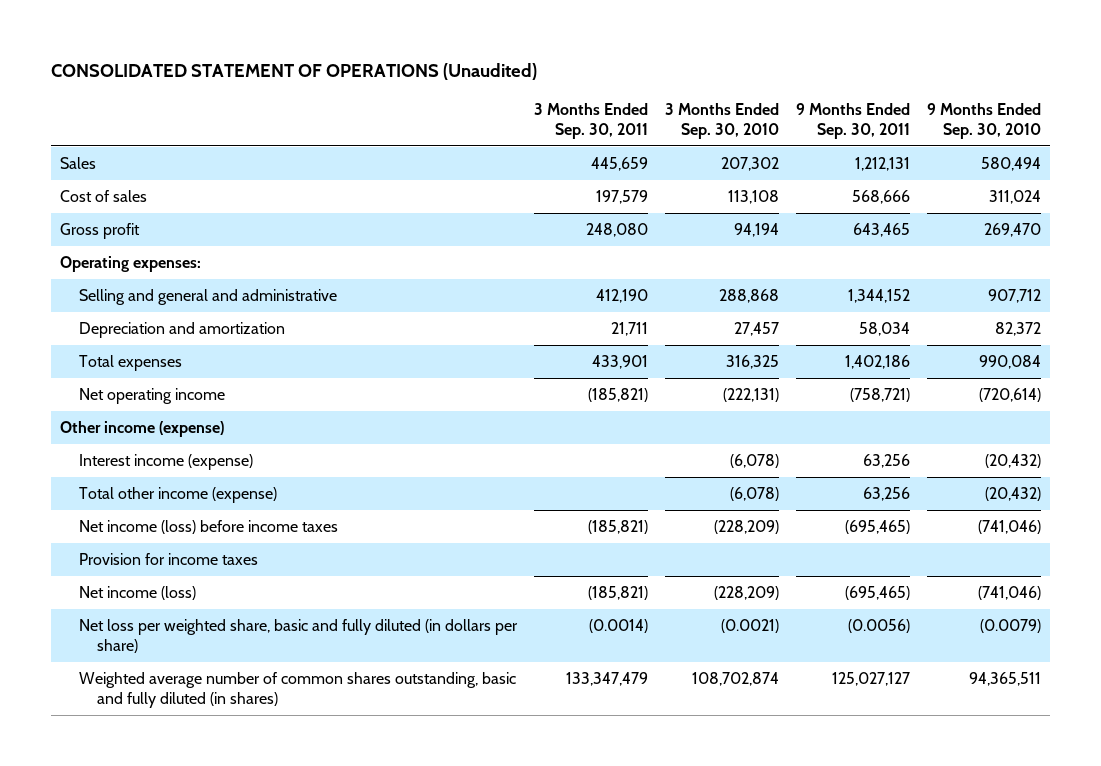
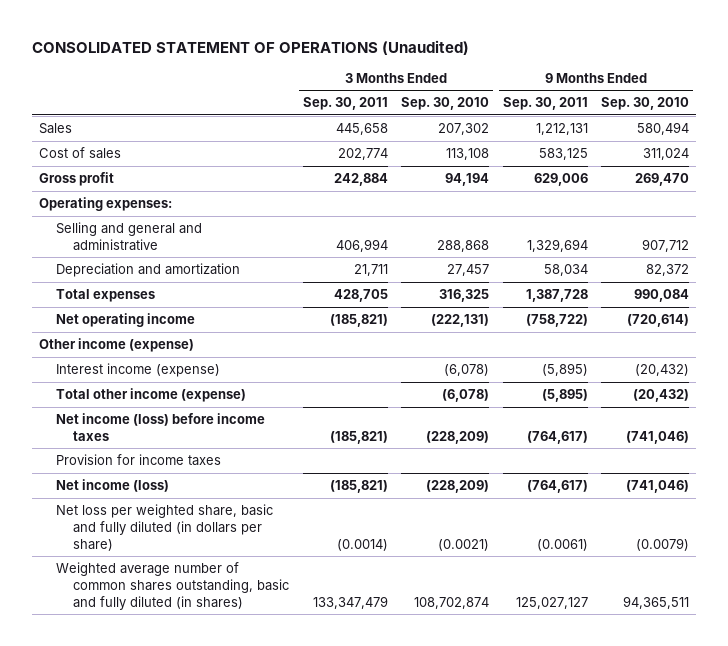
[590,156,648,171] 445,659 -> [335,123,388,136] 445,658
[595,189,648,204] 197,579 -> [337,148,388,161] 202,774
[852,189,911,204] 568,666 -> [538,148,588,161] 583,125
[585,222,648,237] 248,080 -> [333,173,388,187] 242,884
[853,222,911,237] 643,465 -> [533,173,588,187] 629,006
[595,288,648,303] 412,190 -> [335,238,388,252] 406,994
[848,288,911,303] 1,344,152 -> [526,238,588,252] 1,329,694
[591,354,648,369] 433,901 -> [333,289,388,303] 428,705
[845,354,911,369] 1,402,186 -> [525,289,588,303] 1,387,728
[850,387,911,402] (758,721) -> [525,314,588,328] (758,722)
[863,453,911,468] 63,256 -> [541,363,588,377] (5,895)
[863,486,911,501] 63,256 -> [541,389,588,403] (5,895)
[845,519,911,534] (695,465) -> [526,430,588,444] (764,617)
[845,585,911,600] (695,465) -> [526,480,588,494] (764,617)
[848,618,911,633] (0.0056) -> [536,538,588,551] (0.0061)

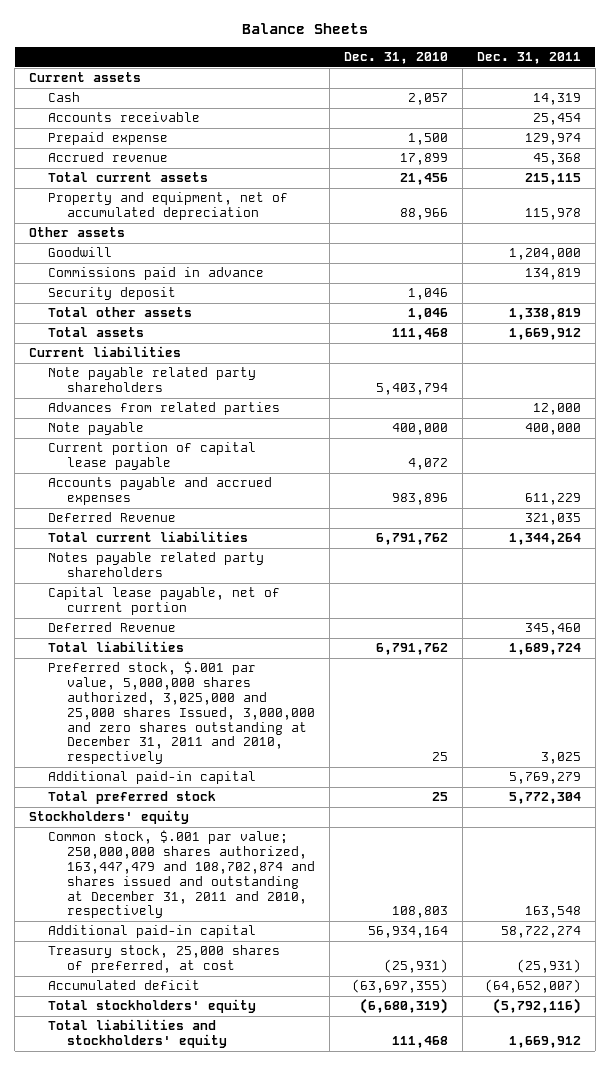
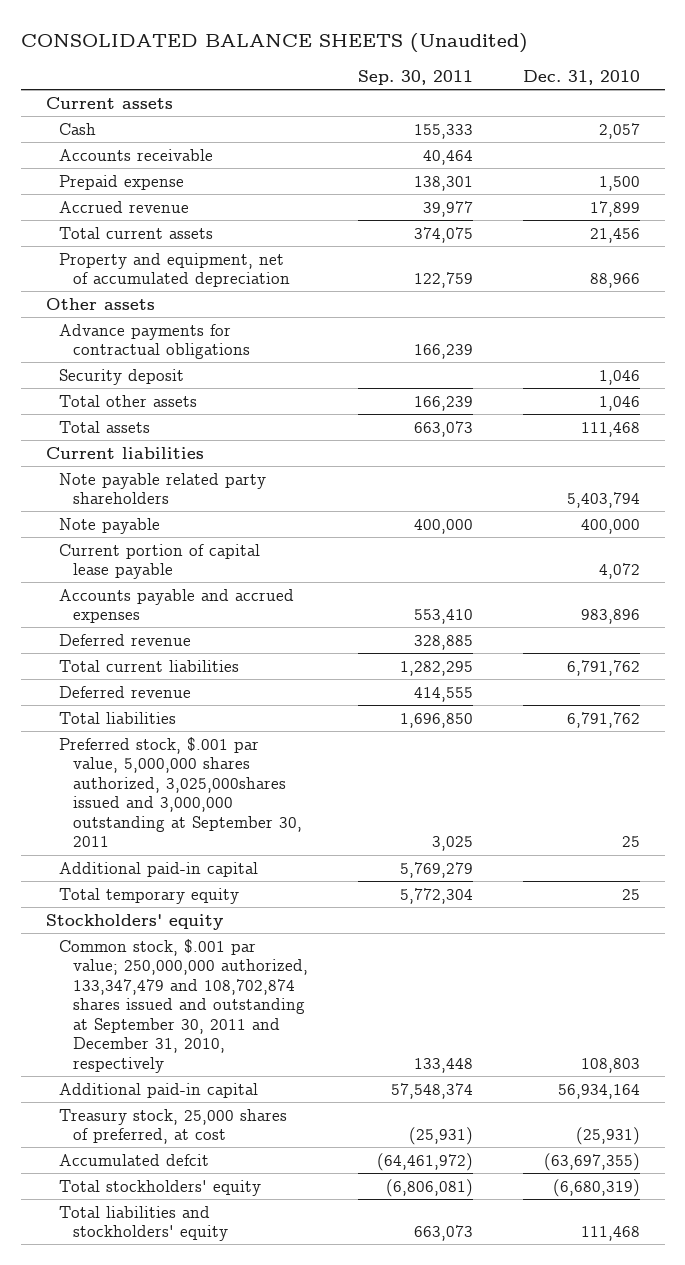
[242,23,369,35] Balance Sheets -> [20,32,528,53] CONSOLIDATED BALANCE SHEETS (Unaudited)
[476,52,581,65] Dec. 31, 2011 -> none
none -> [357,70,473,86] Sep. 30, 2011
[48,247,113,258] Goodwill -> none
[48,267,265,281] Commissions paid in advance -> none
none -> [59,323,251,360] Advance payments for contractual obligations
[48,402,281,416] Advances from related parties -> none
[48,512,177,523] Deferred Revenue -> [59,633,192,646] Deferred revenue
[48,552,265,578] Notes payable related party shareholders -> none
[48,587,281,616] Capital lease payable, net of current portion -> none
[48,622,177,633] Deferred Revenue -> [59,685,192,698] Deferred revenue
[48,661,316,765] Preferred stock, $.001 par value, 5,000,000 shares authorized, 3,025,000 and 25,000 shares Issued, 3,000,000 and zero shares outstanding at December 31, 2011 and 2010, respectively -> [59,736,303,848] Preferred stock, $.001 par value, 5,000,000 shares authorized, 3,025,000shares issued and 3,000,000 outstanding at September 30, 2011
[48,791,217,805] Total preferred stock -> [59,887,240,904] Total temporary equity
[48,830,316,919] Common stock, $.001 par value; 250,000,000 shares authorized, 163,447,479 and 108,702,874 and shares issued and outstanding at December 31, 2011 and 2010, respectively -> [59,938,309,1073] Common stock, $.001 par value; 250,000,000 authorized, 133,347,479 and 108,702,874 shares issued and outstanding at September 30, 2011 and December 31, 2010, respectively
[48,980,201,991] Accumulated deficit -> [59,1153,210,1166] Accumulated defcit

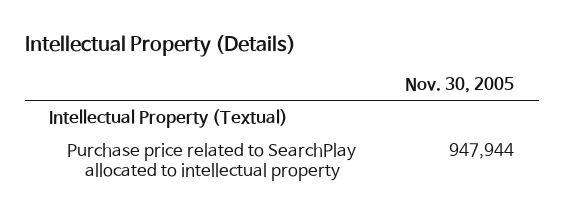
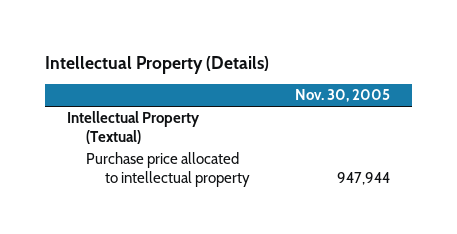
[67,143,357,182] Purchase price related to SearchPlay allocated to intellectual property -> [86,152,251,188] Purchase price allocated to intellectual property

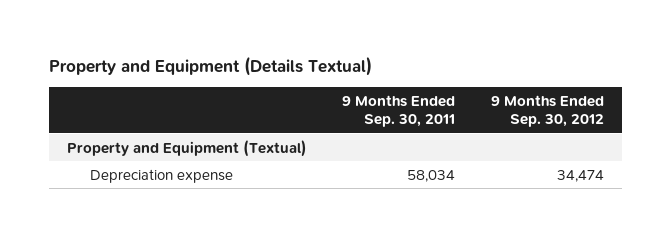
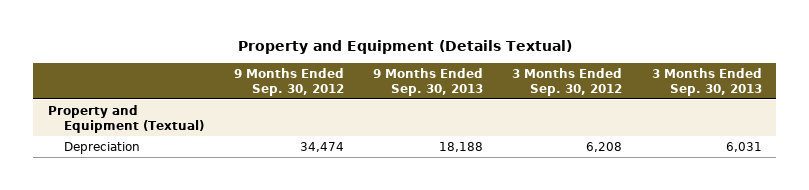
[342,94,456,128] 9 Months Ended Sep. 30, 2011 -> none
none -> [373,68,484,96] 9 Months Ended Sep. 30, 2013
none -> [512,68,623,96] 3 Months Ended Sep. 30, 2012
none -> [651,68,762,96] 3 Months Ended Sep. 30, 2013
[90,168,234,183] Depreciation expense -> [64,141,141,154] Depreciation

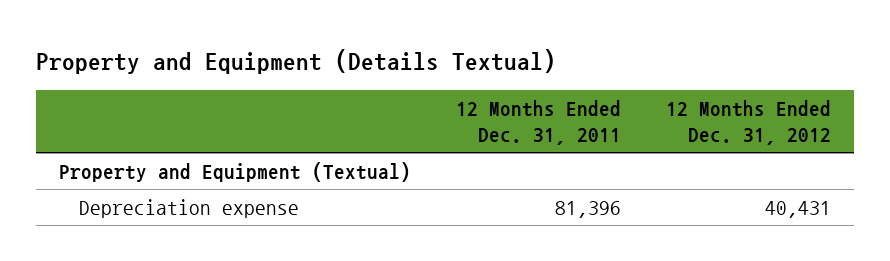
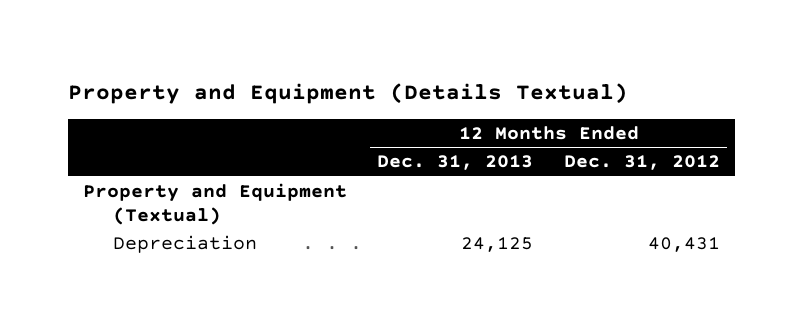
[455,99,621,146] 12 Months Ended Dec. 31, 2011 -> none
none -> [377,155,534,171] Dec. 31, 2013
[78,198,299,218] Depreciation expense -> [112,235,257,254] Depreciation

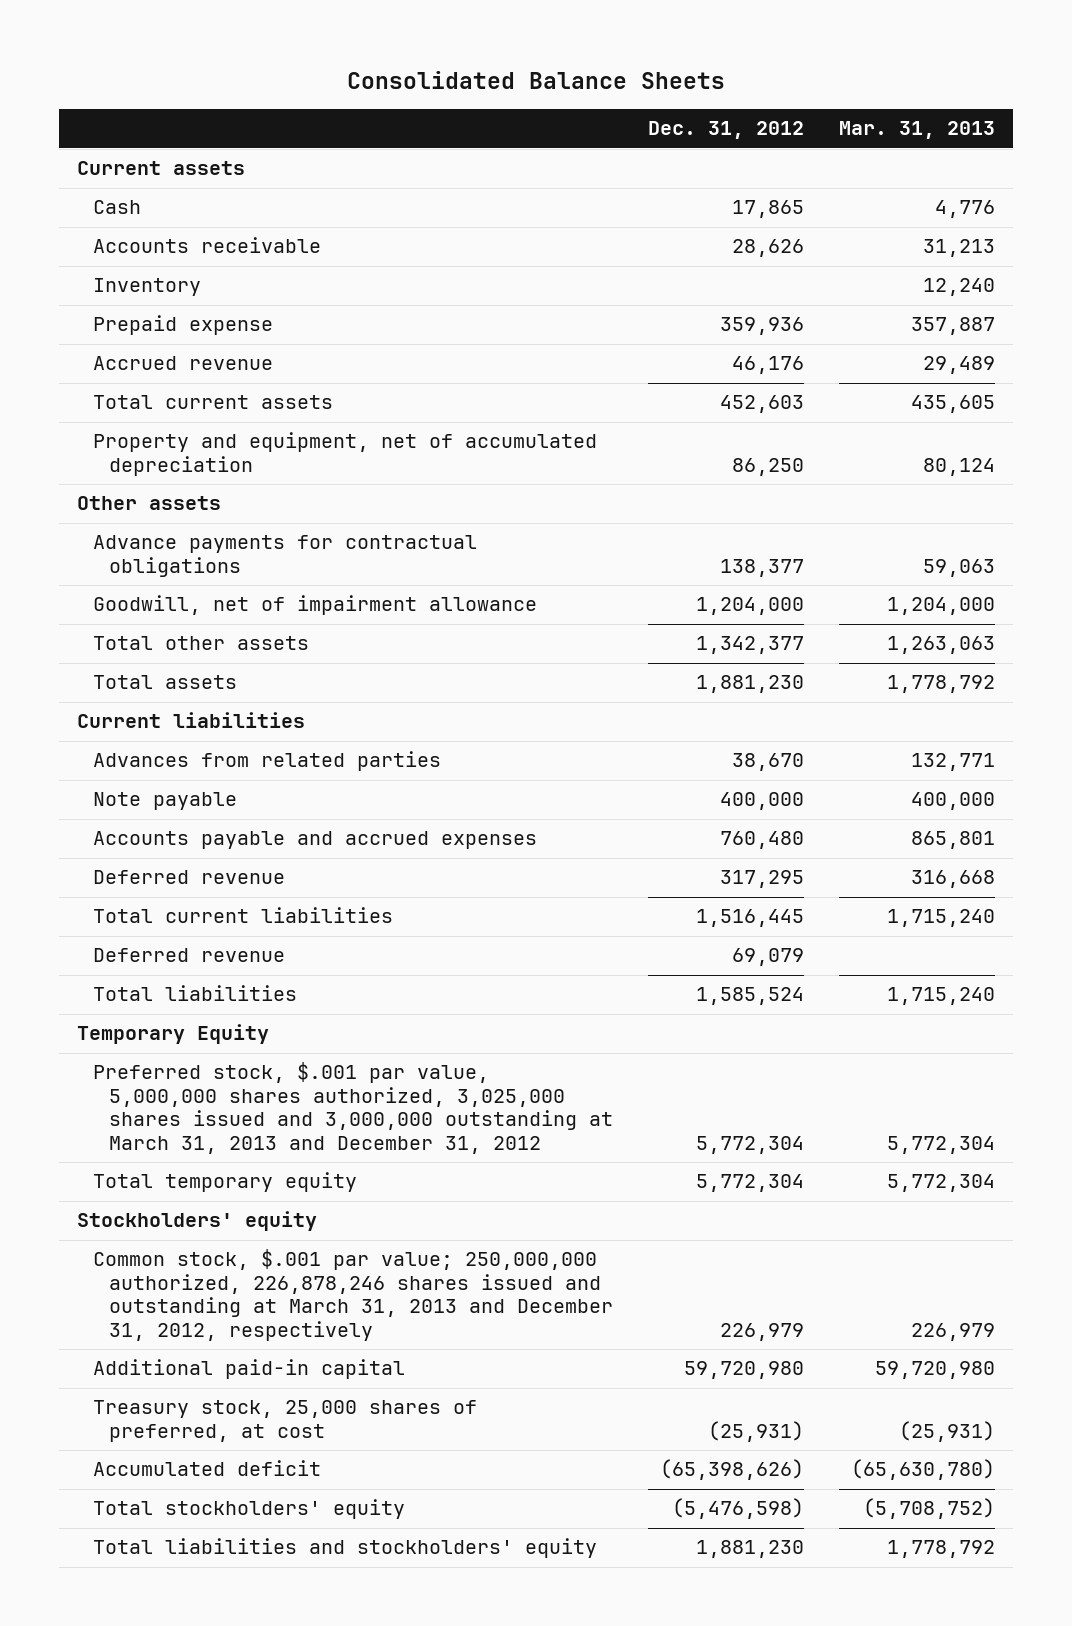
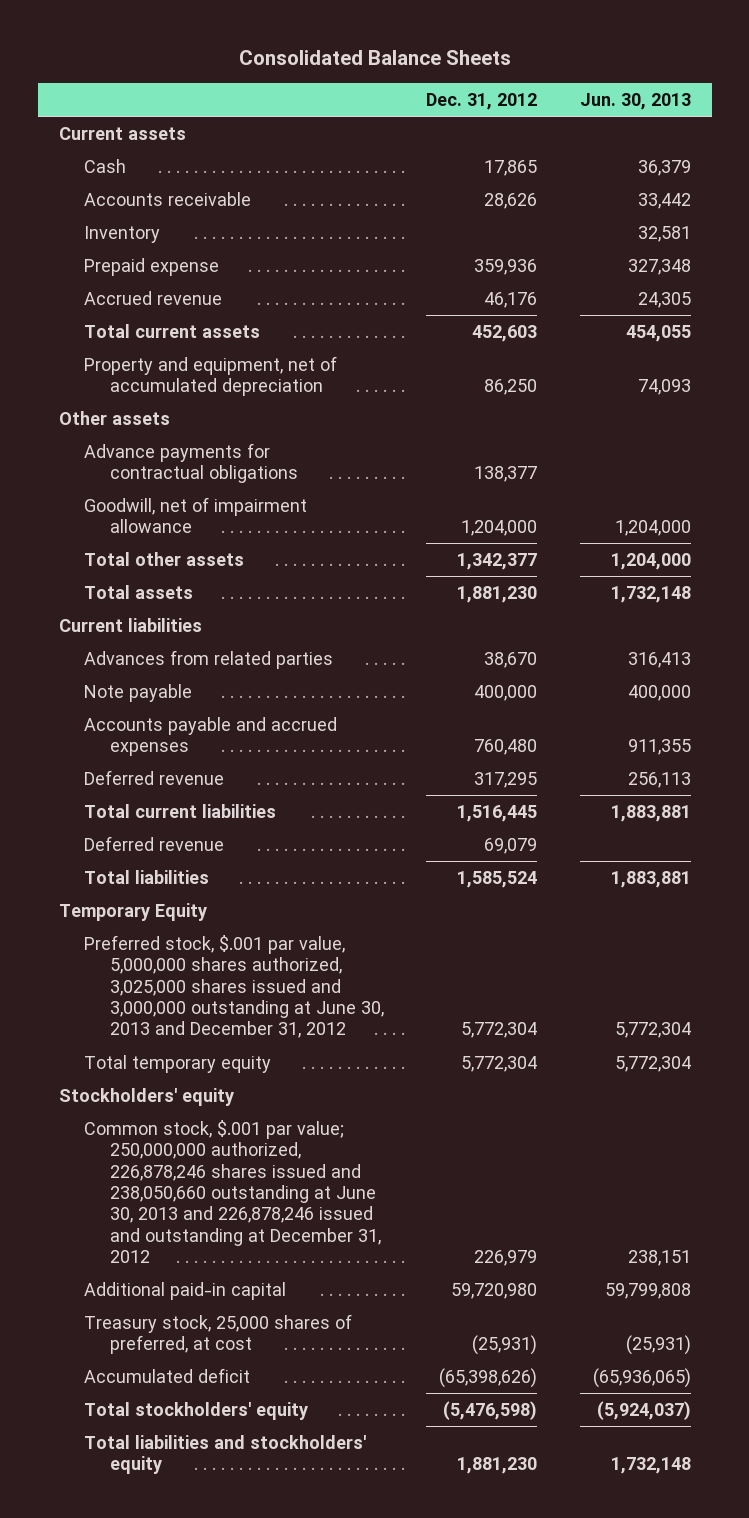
[839,121,996,140] Mar. 31, 2013 -> none
none -> [579,93,691,111] Jun. 30, 2013
[92,1062,613,1154] Preferred stock, $.001 par value, 5,000,000 shares authorized, 3,025,000 shares issued and 3,000,000 outstanding at March 31, 2013 and December 31, 2012 -> [84,934,384,1039] Preferred stock, $.001 par value, 5,000,000 shares authorized, 3,025,000 shares issued and 3,000,000 outstanding at June 30, 2013 and December 31, 2012
[92,1249,613,1341] Common stock, $.001 par value; 250,000,000 authorized, 226,878,246 shares issued and outstanding at March 31, 2013 and December 31, 2012, respectively -> [84,1119,381,1264] Common stock, $.001 par value; 250,000,000 authorized, 226,878,246 shares issued and 238,050,660 outstanding at June 30, 2013 and 226,878,246 issued and outstanding at December 31, 2012

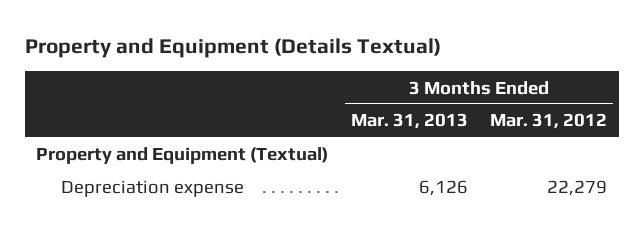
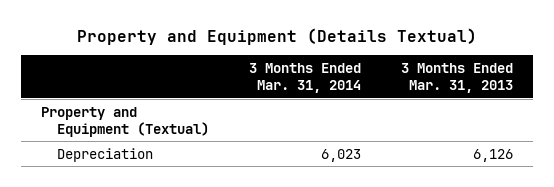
[490,113,608,130] Mar. 31, 2012 -> none
none -> [248,63,361,94] 3 Months Ended Mar. 31, 2014
[61,180,245,198] Depreciation expense -> [56,147,153,162] Depreciation

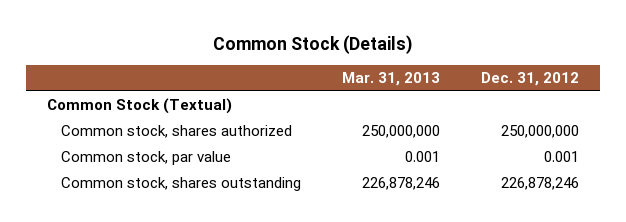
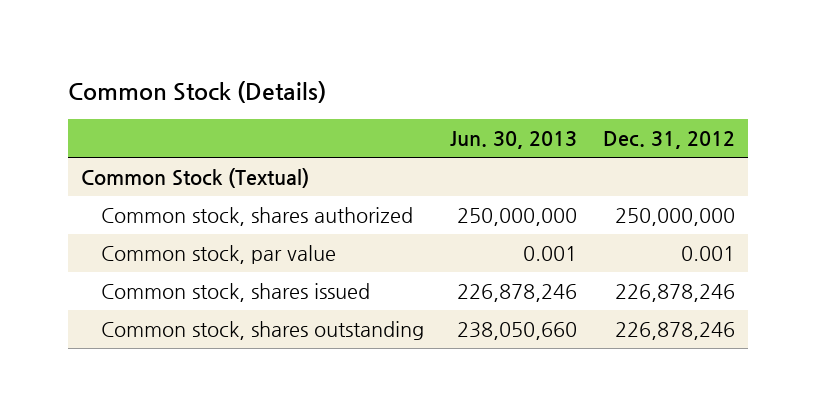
[341,72,440,87] Mar. 31, 2013 -> none
none -> [449,131,577,150] Jun. 30, 2013
none -> [100,282,370,302] Common stock, shares issued

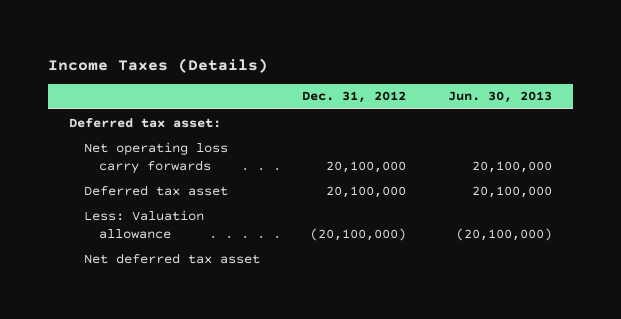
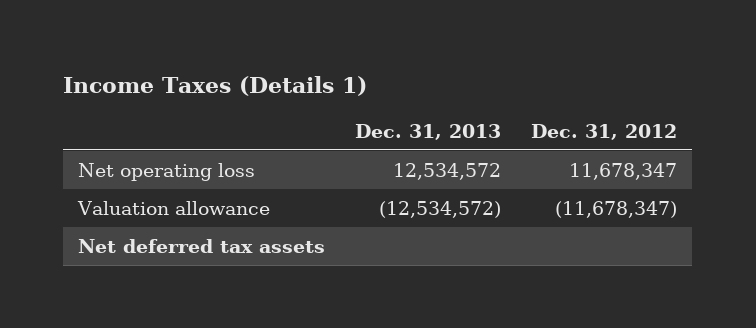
[47,57,268,73] Income Taxes (Details) -> [63,76,368,97] Income Taxes (Details 1)
[448,91,553,104] Jun. 30, 2013 -> none
none -> [355,124,502,141] Dec. 31, 2013
[68,117,221,128] Deferred tax asset: -> none
[83,184,228,196] Deferred tax asset -> none
[83,141,228,173] Net operating loss carry forwards -> [78,162,256,181] Net operating loss
[326,160,407,173] 20,100,000 -> [569,162,678,180] 11,678,347
[83,209,204,239] Less: Valuation allowance -> [77,200,271,215] Valuation allowance
[310,227,407,241] (20,100,000) -> [555,200,678,218] (11,678,347)
[83,252,260,264] Net deferred tax asset -> [78,238,326,253] Net deferred tax assets

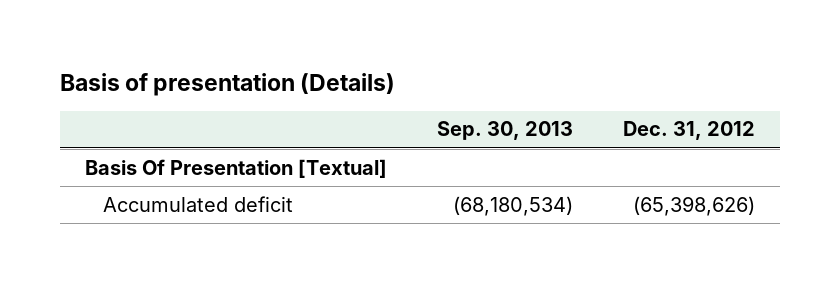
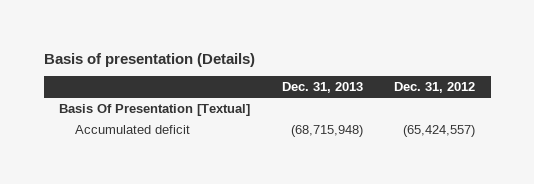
[436,121,573,141] Sep. 30, 2013 -> none
none -> [281,82,363,94] Dec. 31, 2013
[632,195,755,216] (65,398,626) -> [402,124,475,137] (65,424,557)

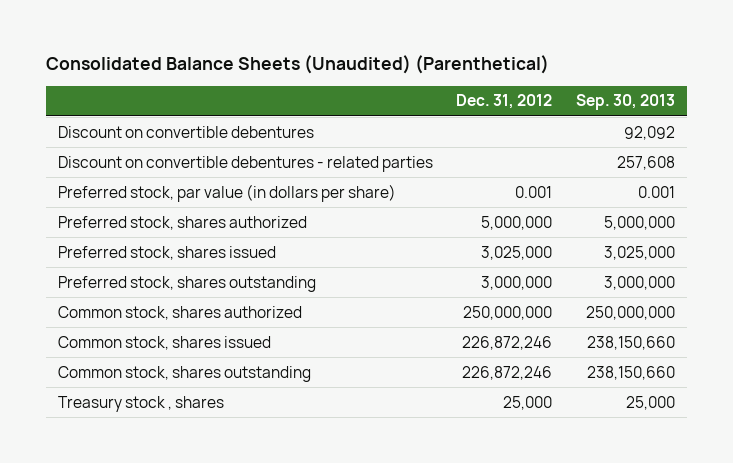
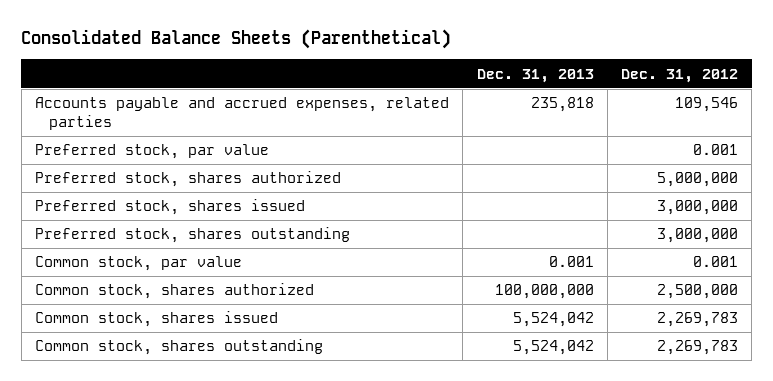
[46,55,550,75] Consolidated Balance Sheets (Unaudited) (Parenthetical) -> [21,29,452,50] Consolidated Balance Sheets (Parenthetical)
[575,94,675,111] Sep. 30, 2013 -> none
none -> [476,68,594,83] Dec. 31, 2013
[58,125,315,138] Discount on convertible debentures -> none
[58,155,434,172] Discount on convertible debentures - related parties -> none
none -> [35,97,450,130] Accounts payable and accrued expenses, related parties
[58,183,397,202] Preferred stock, par value (in dollars per share) -> [35,144,270,160] Preferred stock, par value
[481,245,553,260] 3,025,000 -> [657,200,739,216] 3,000,000
[58,395,225,412] Treasury stock , shares -> none
none -> [35,256,243,272] Common stock, par value
[463,305,553,320] 250,000,000 -> [657,284,739,300] 2,500,000
[462,335,553,350] 226,872,246 -> [657,312,739,328] 2,269,783
[462,365,553,380] 226,872,246 -> [657,340,739,356] 2,269,783

